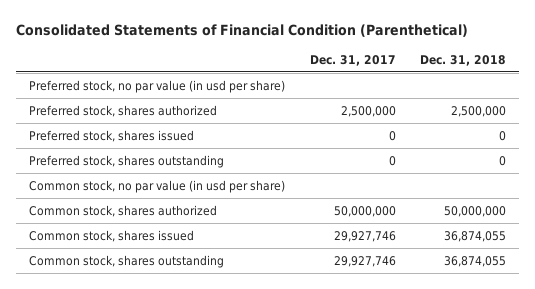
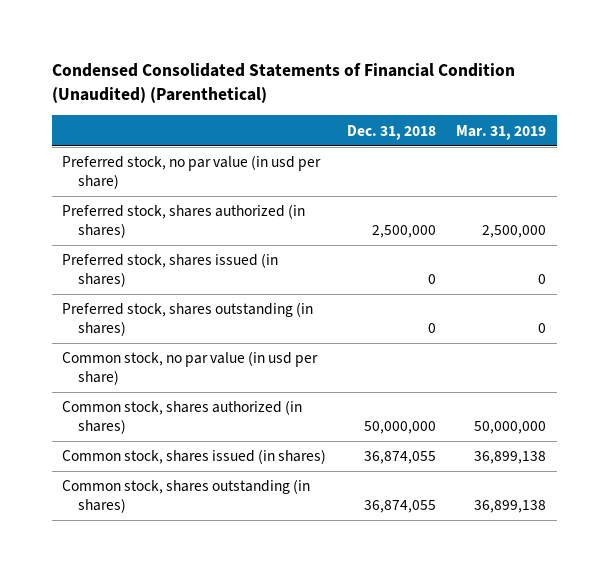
[16,23,469,37] Consolidated Statements of Financial Condition (Parenthetical) -> [52,63,516,103] Condensed Consolidated Statements of Financial Condition (Unaudited) (Parenthetical)
[309,54,396,66] Dec. 31, 2017 -> none
none -> [456,124,547,140] Mar. 31, 2019
[28,104,217,117] Preferred stock, shares authorized -> [62,204,306,238] Preferred stock, shares authorized (in shares)
[28,129,194,142] Preferred stock, shares issued -> [62,253,279,287] Preferred stock, shares issued (in shares)
[28,154,224,168] Preferred stock, shares outstanding -> [62,302,314,336] Preferred stock, shares outstanding (in shares)
[28,204,217,217] Common stock, shares authorized -> [62,400,303,434] Common stock, shares authorized (in shares)
[28,229,194,242] Common stock, shares issued -> [62,449,327,465] Common stock, shares issued (in shares)
[28,254,224,268] Common stock, shares outstanding -> [62,479,311,513] Common stock, shares outstanding (in shares)

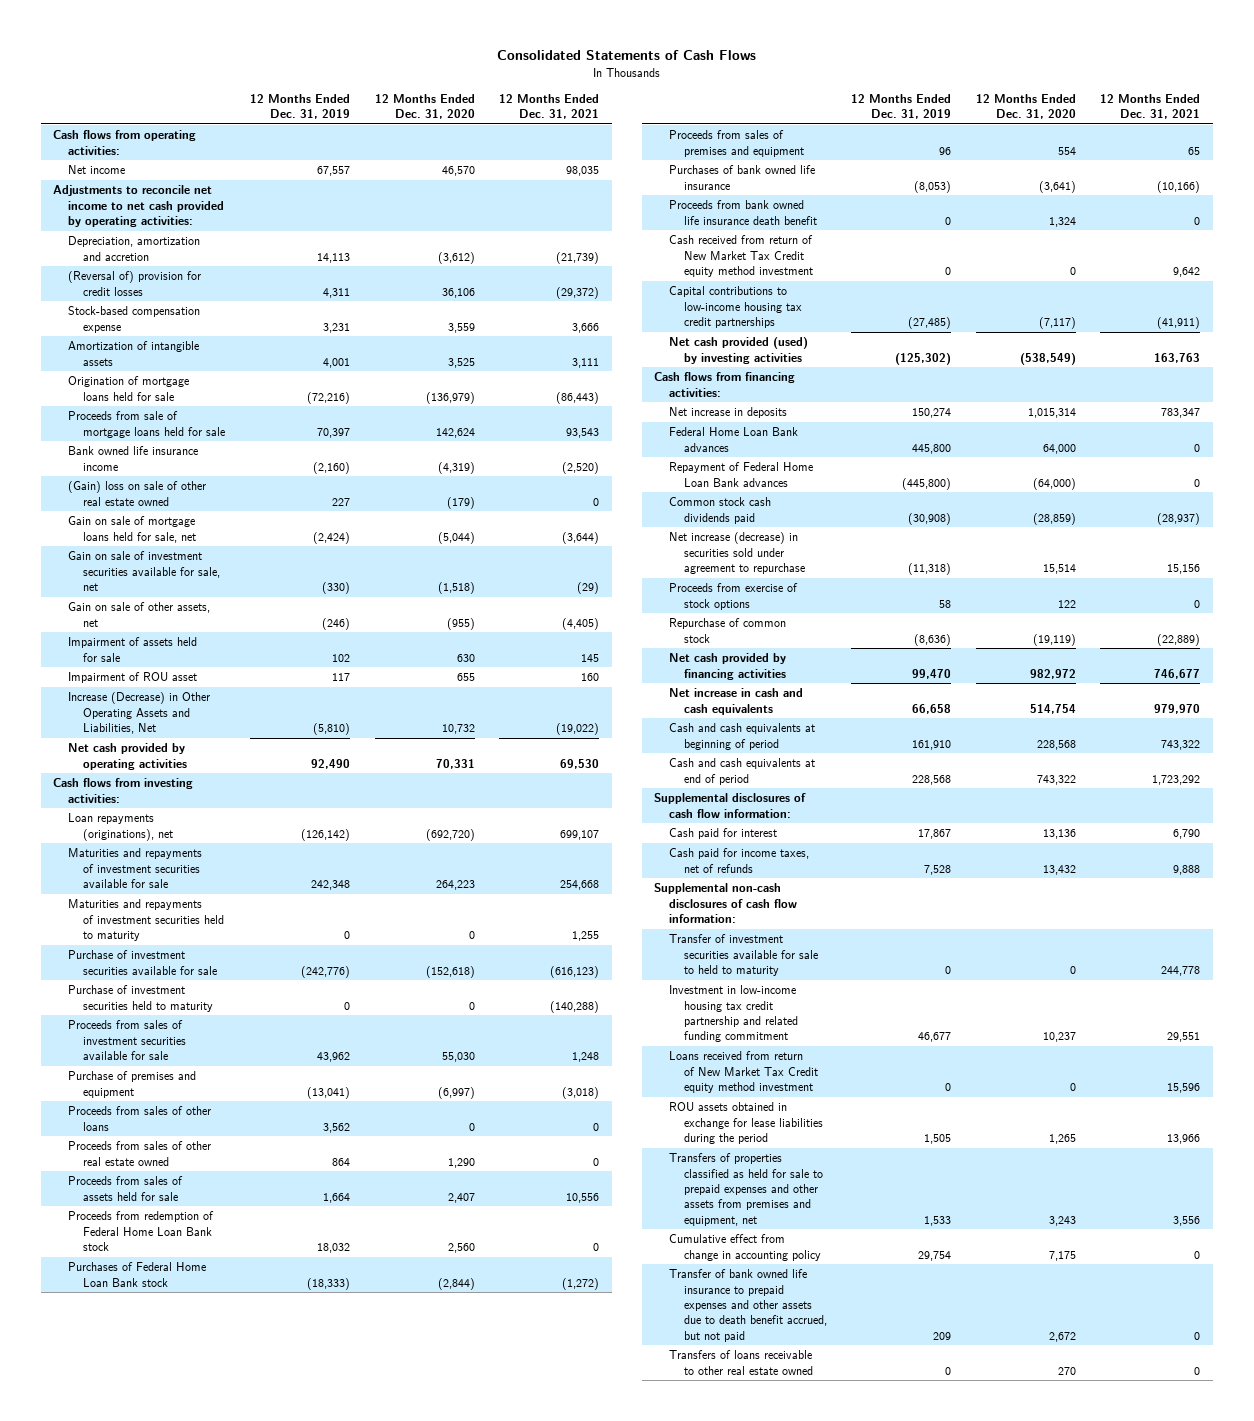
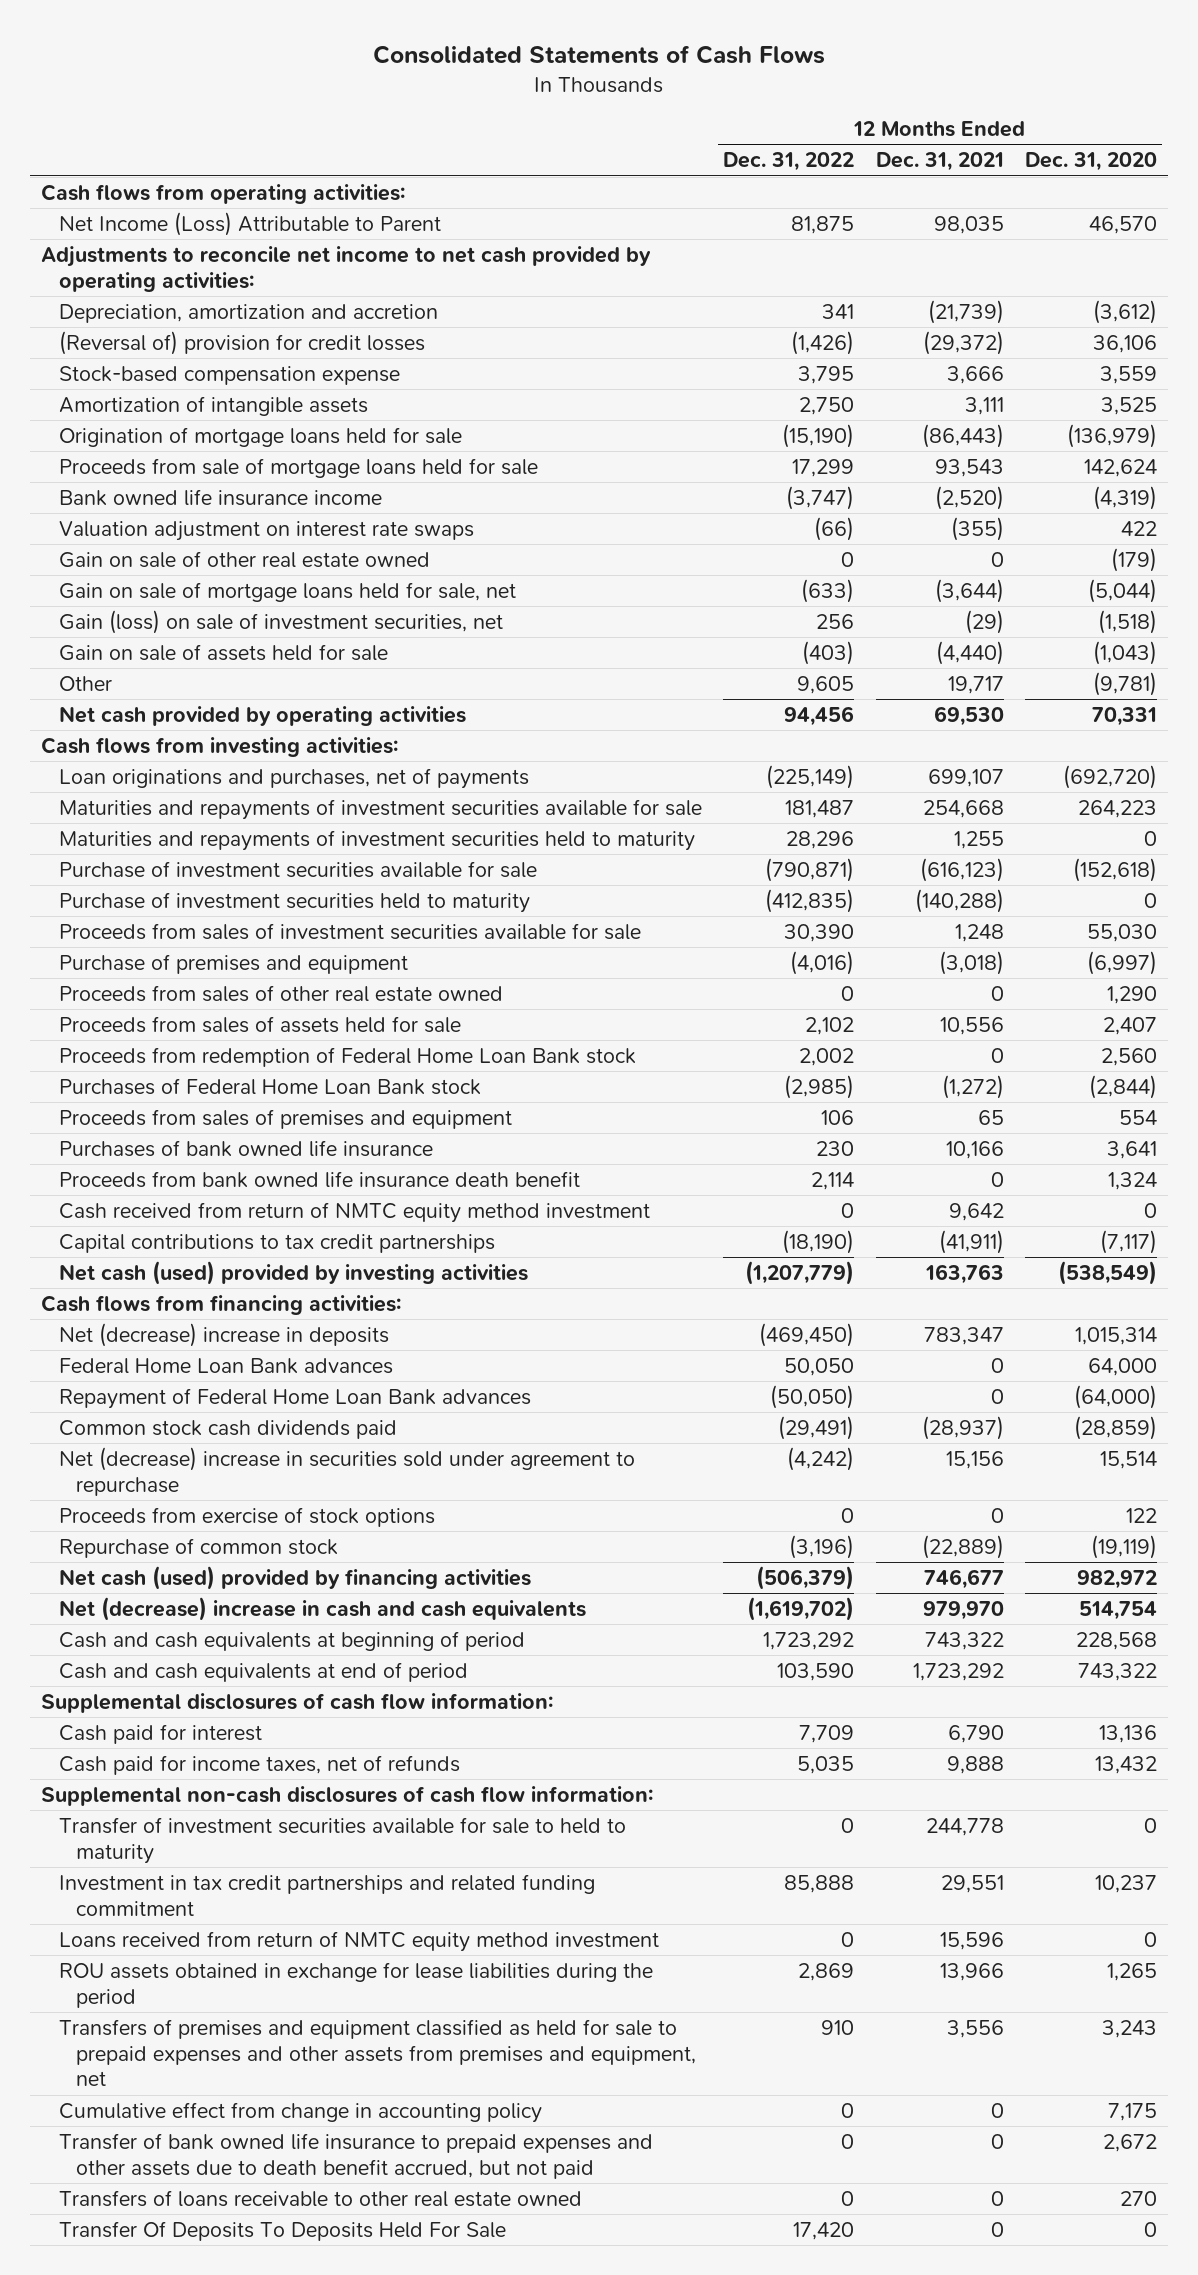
[250,93,351,120] 12 Months Ended Dec. 31, 2019 -> none
none -> [723,152,855,172] Dec. 31, 2022
[67,165,125,175] Net income -> [58,211,441,236] Net Income (Loss) Attributable to Parent
none -> [58,520,474,541] Valuation adjustment on interest rate swaps
[67,481,206,506] (Gain) loss on sale of other real estate owned -> [58,550,430,568] Gain on sale of other real estate owned
[67,637,197,662] Impairment of assets held for sale -> none
[67,672,197,684] Impairment of ROU asset -> none
[67,692,210,734] Increase (Decrease) in Other Operating Assets and Liabilities, Net -> none
[67,551,220,591] Gain on sale of investment securities available for sale, net -> [58,609,503,634] Gain (loss) on sale of investment securities, net
[67,602,210,627] Gain on sale of other assets, net -> [58,643,388,661] Gain on sale of assets held for sale
[446,617,475,630] (955) -> [1092,640,1157,665] (1,043)
[562,617,600,630] (4,405) -> [935,640,1004,665] (4,440)
none -> [58,675,112,691] Other
[67,813,173,841] Loan repayments (originations), net -> [58,767,529,789] Loan originations and purchases, net of payments
[67,1106,211,1131] Proceeds from sales of other loans -> none
[1038,180,1076,193] (3,641) -> [1106,1140,1157,1159] 3,641
[1157,180,1201,193] (10,166) -> [945,1140,1004,1159] 10,166
[668,235,813,277] Cash received from return of New Market Tax Credit equity method investment -> [58,1201,650,1223] Cash received from return of NMTC equity method investment
[668,286,802,328] Capital contributions to low-income housing tax credit partnerships -> [58,1233,495,1253] Capital contributions to tax credit partnerships
[668,337,808,364] Net cash provided (used) by investing activities -> [58,1260,528,1285] Net cash (used) provided by investing activities
[668,407,787,419] Net increase in deposits -> [58,1322,389,1347] Net (decrease) increase in deposits
[668,532,805,574] Net increase (decrease) in securities sold under agreement to repurchase -> [58,1446,635,1496] Net (decrease) increase in securities sold under agreement to repurchase
[668,653,786,680] Net cash provided by financing activities -> [58,1565,531,1590] Net cash (used) provided by financing activities
[668,688,803,715] Net increase in cash and cash equivalents -> [58,1596,586,1621] Net (decrease) increase in cash and cash equivalents
[668,985,798,1043] Investment in low-income housing tax credit partnership and related funding commitment -> [58,1873,595,1916] Investment in tax credit partnerships and related funding commitment
[668,1051,818,1093] Loans received from return of New Market Tax Credit equity method investment -> [58,1930,659,1952] Loans received from return of NMTC equity method investment
[668,1153,823,1226] Transfers of properties classified as held for sale to prepaid expenses and other assets from premises and equipment, net -> [58,2018,697,2087] Transfers of premises and equipment classified as held for sale to prepaid expenses and other assets from premises and equipment, net
none -> [58,2220,506,2241] Transfer Of Deposits To Deposits Held For Sale

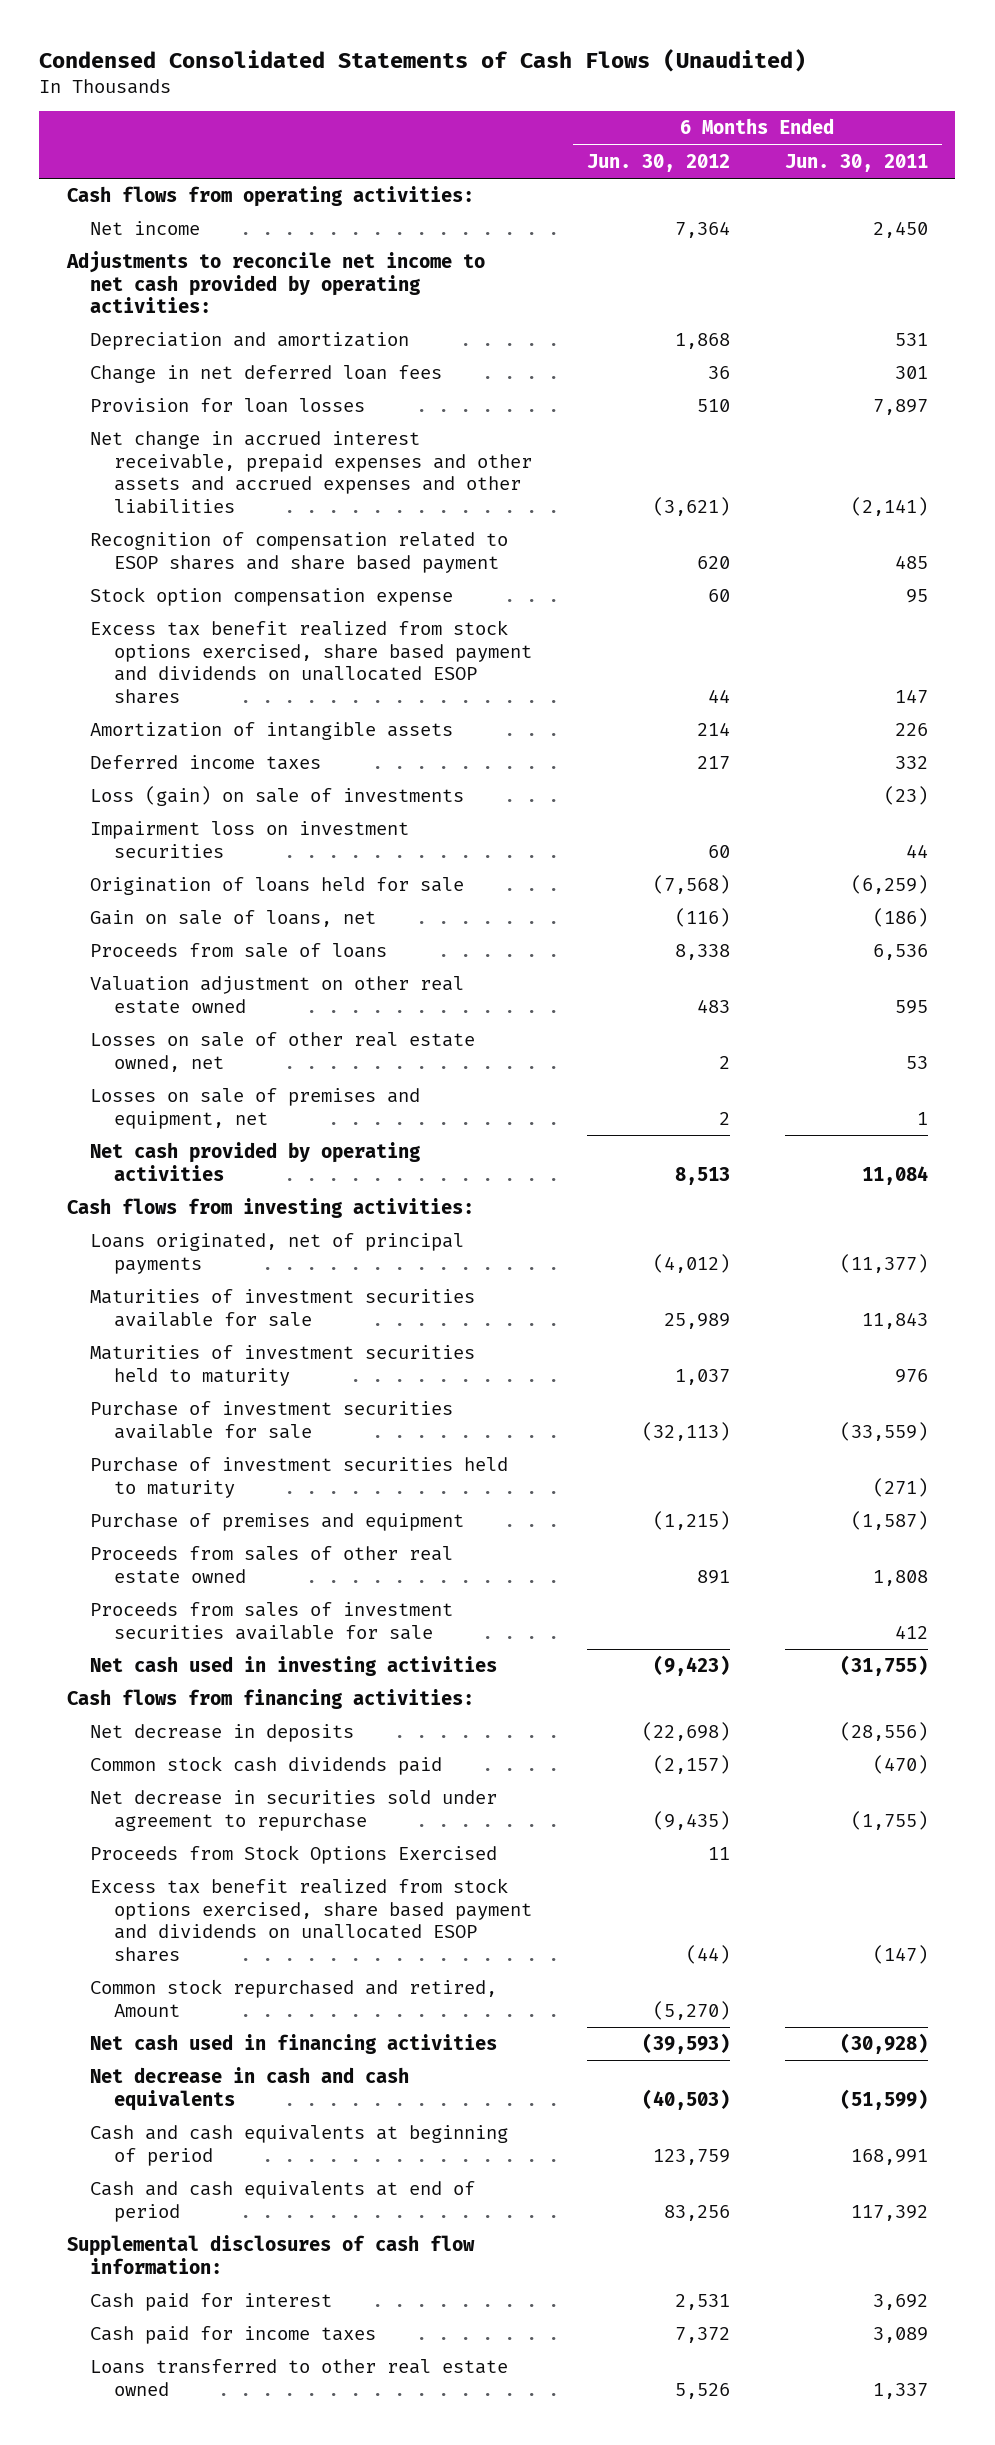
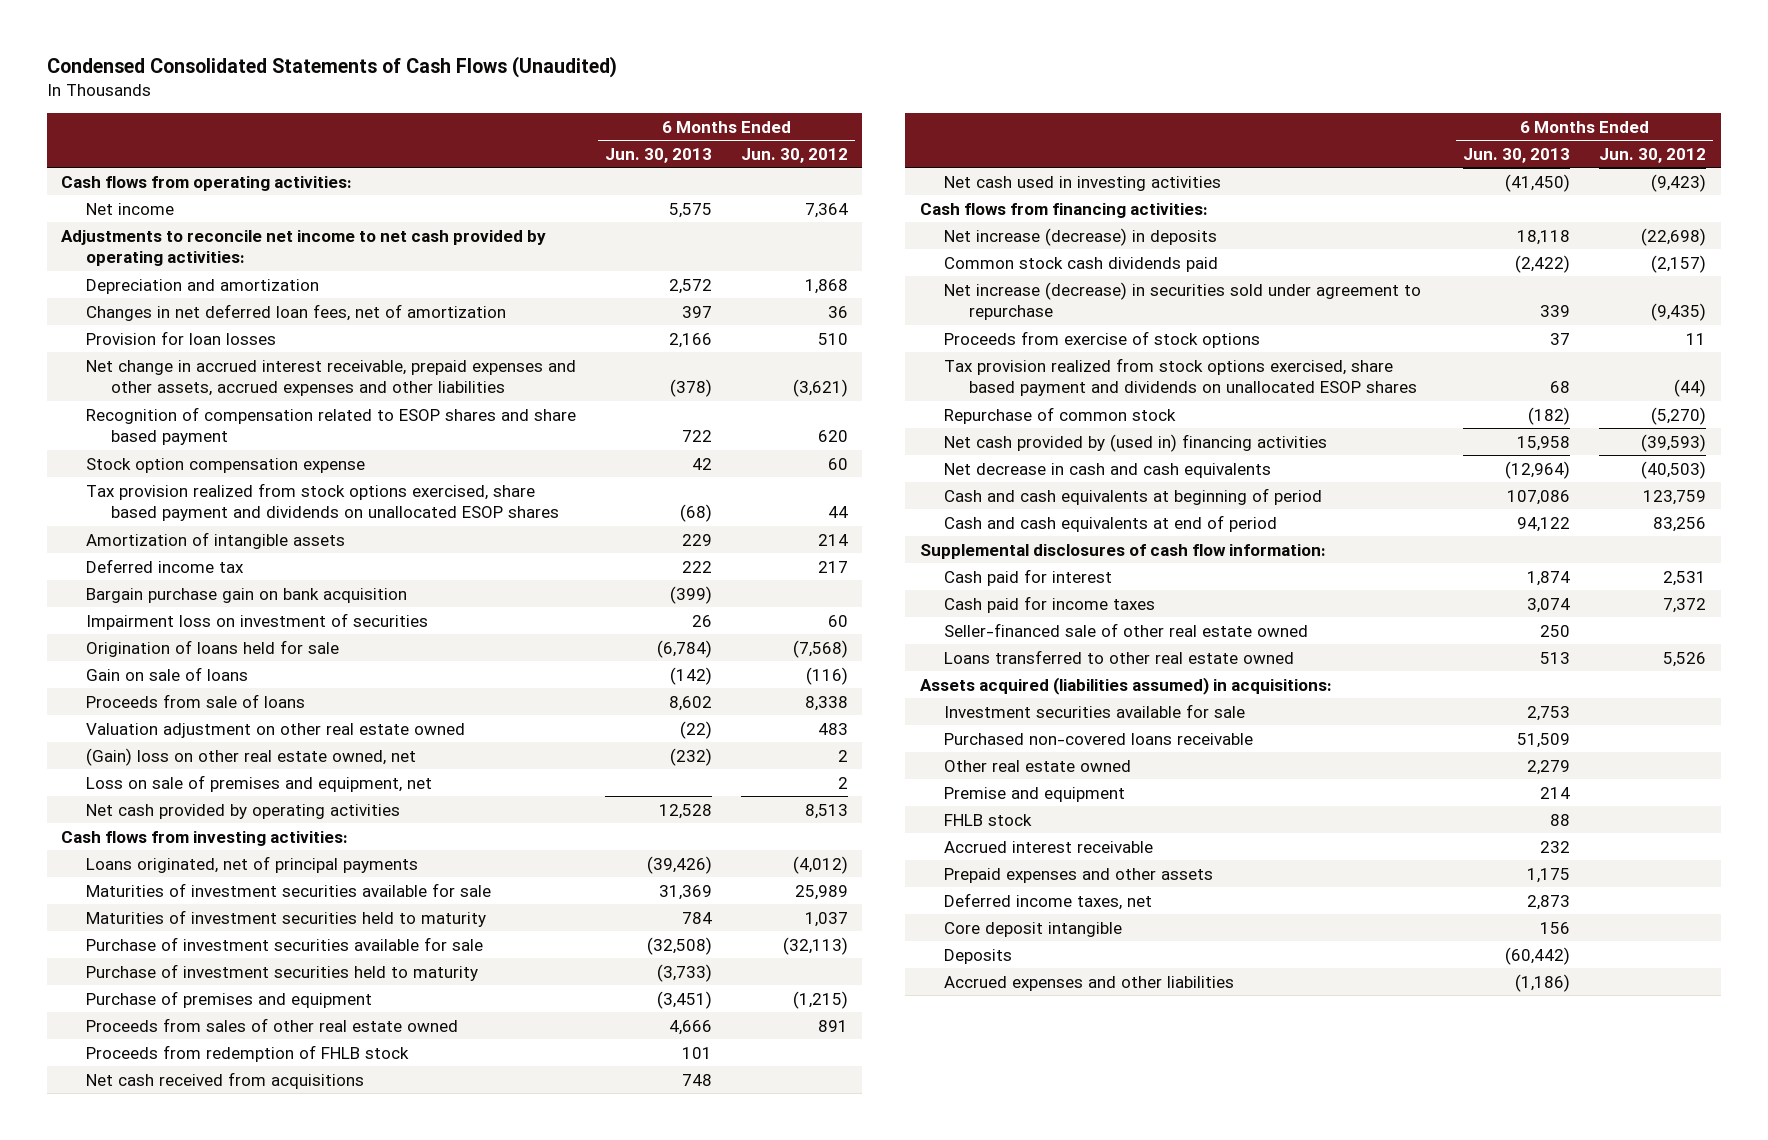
[784,153,928,172] Jun. 30, 2011 -> none
none -> [605,147,713,163] Jun. 30, 2013
[90,365,443,384] Change in net deferred loan fees -> [86,303,507,321] Changes in net deferred loan fees, net of amortization
[90,431,532,514] Net change in accrued interest receivable, prepaid expenses and other assets and accrued expenses and other liabilities -> [86,359,577,397] Net change in accrued interest receivable, prepaid expenses and other assets, accrued expenses and other liabilities
[90,620,532,704] Excess tax benefit realized from stock options exercised, share based payment and dividends on unallocated ESOP shares -> [86,482,559,522] Tax provision realized from stock options exercised, share based payment and dividends on unallocated ESOP shares
[90,786,465,807] Loss (gain) on sale of investments -> none
[90,755,322,771] Deferred income taxes -> [86,558,245,573] Deferred income tax
none -> [86,587,408,603] Bargain purchase gain on bank acquisition
[90,821,410,858] Impairment loss on investment securities -> [86,612,429,630] Impairment loss on investment of securities
[90,910,377,928] Gain on sale of loans, net -> [86,666,249,681] Gain on sale of loans
[90,1032,476,1072] Losses on sale of other real estate owned, net -> [86,747,417,766] (Gain) loss on other real estate owned, net
[90,1088,421,1129] Losses on sale of premises and equipment, net -> [86,774,433,792] Loss on sale of premises and equipment, net
[90,1602,454,1640] Proceeds from sales of investment securities available for sale -> none
none -> [86,1044,410,1062] Proceeds from redemption of FHLB stock
none -> [86,1071,365,1089] Net cash received from acquisitions
[90,1724,355,1743] Net decrease in deposits -> [944,227,1218,246] Net increase (decrease) in deposits
[90,1790,498,1831] Net decrease in securities sold under agreement to repurchase -> [944,281,1422,321] Net increase (decrease) in securities sold under agreement to repurchase
[90,1845,498,1865] Proceeds from Stock Options Exercised -> [944,330,1261,348] Proceeds from exercise of stock options
[90,1878,532,1962] Excess tax benefit realized from stock options exercised, share based payment and dividends on unallocated ESOP shares -> [944,357,1417,397] Tax provision realized from stock options exercised, share based payment and dividends on unallocated ESOP shares
[90,1979,498,2017] Common stock repurchased and retired, Amount -> [944,406,1177,424] Repurchase of common stock
[90,2034,498,2055] Net cash used in financing activities -> [944,433,1328,452] Net cash provided by (used in) financing activities
none -> [944,622,1309,637] Seller-financed sale of other real estate owned
none -> [919,676,1332,695] Assets acquired (liabilities assumed) in acquisitions:
none -> [944,703,1246,718] Investment securities available for sale
none -> [944,732,1254,745] Purchased non-covered loans receivable
none -> [944,759,1132,772] Other real estate owned
none -> [944,786,1126,802] Premise and equipment
none -> [944,813,1033,826] FHLB stock
none -> [944,840,1154,853] Accrued interest receivable
none -> [944,867,1214,883] Prepaid expenses and other assets
none -> [944,892,1153,910] Deferred income taxes, net
none -> [944,921,1123,937] Core deposit intangible
none -> [944,948,1013,964] Deposits
none -> [944,975,1235,991] Accrued expenses and other liabilities

